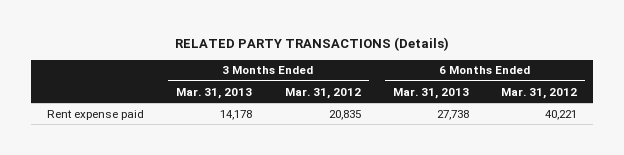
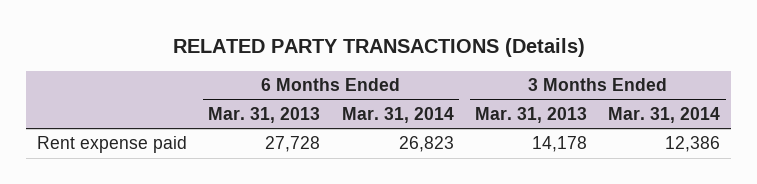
[284,87,361,99] Mar. 31, 2012 -> none
[501,87,578,99] Mar. 31, 2012 -> none
none -> [341,107,454,124] Mar. 31, 2014
none -> [608,107,721,124] Mar. 31, 2014
[436,109,469,120] 27,738 -> [265,136,321,153] 27,728

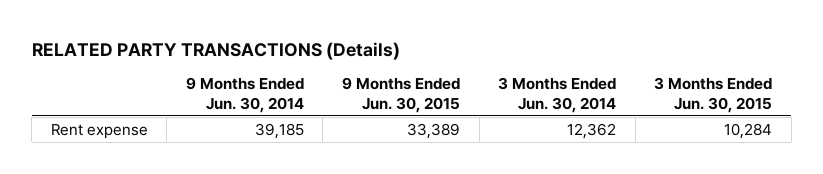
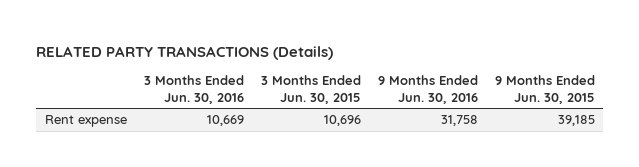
[185,77,304,113] 9 Months Ended Jun. 30, 2014 -> none
[498,77,617,113] 3 Months Ended Jun. 30, 2014 -> none
none -> [143,75,244,105] 3 Months Ended Jun. 30, 2016
none -> [377,75,478,105] 9 Months Ended Jun. 30, 2016
[406,123,460,140] 33,389 -> [557,115,595,127] 39,185
[724,123,773,140] 10,284 -> [323,115,361,127] 10,696

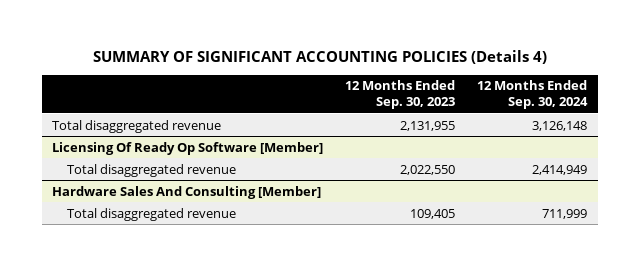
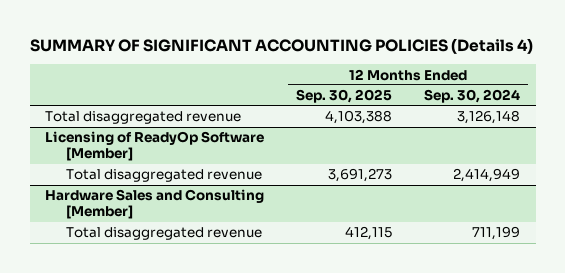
[345,80,456,110] 12 Months Ended Sep. 30, 2023 -> none
none -> [296,89,393,104] Sep. 30, 2025
[52,141,324,155] Licensing Of Ready Op Software [Member] -> [45,131,265,162] Licensing of ReadyOp Software [Member]
[52,185,322,199] Hardware Sales And Consulting [Member] -> [45,189,265,220] Hardware Sales and Consulting [Member]
[541,208,587,219] 711,999 -> [471,226,520,241] 711,199

